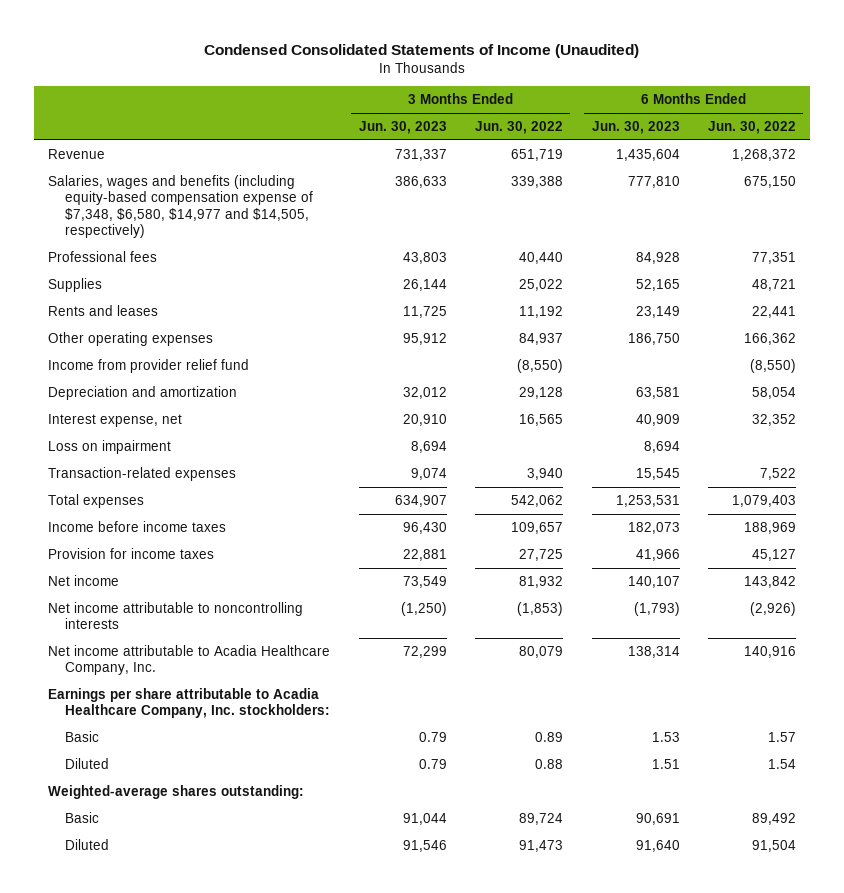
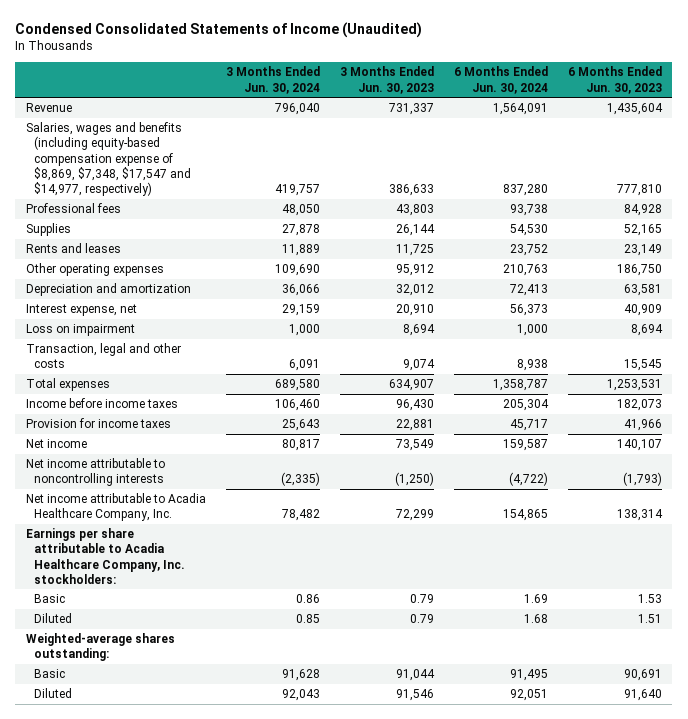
[475,121,564,135] Jun. 30, 2022 -> none
[708,121,797,135] Jun. 30, 2022 -> none
none -> [225,66,320,94] 3 Months Ended Jun. 30, 2024
none -> [454,66,549,94] 6 Months Ended Jun. 30, 2024
[48,174,313,239] Salaries, wages and benefits (including equity-based compensation expense of $7,348, $6,580, $14,977 and $14,505, respectively) -> [25,122,192,196] Salaries, wages and benefits (including equity-based compensation expense of $8,869, $7,348, $17,547 and $14,977, respectively)
[48,358,250,373] Income from provider relief fund -> none
[48,466,237,481] Transaction-related expenses -> [25,343,181,369] Transaction, legal and other costs

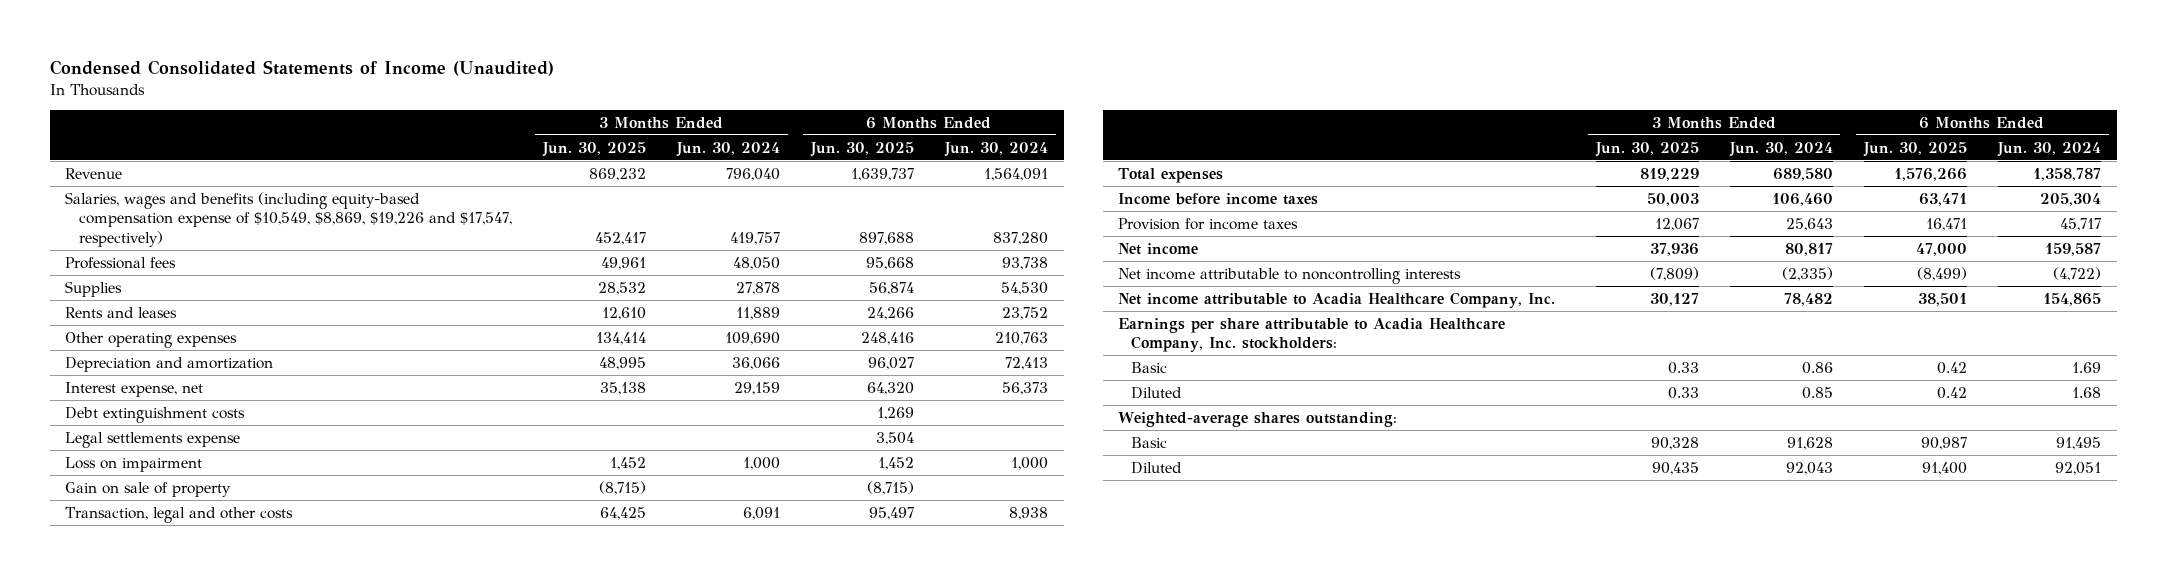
[339,66,434,94] 3 Months Ended Jun. 30, 2023 -> none
[568,66,663,94] 6 Months Ended Jun. 30, 2023 -> none
none -> [541,141,646,157] Jun. 30, 2025
none -> [809,141,914,157] Jun. 30, 2025
[25,122,192,196] Salaries, wages and benefits (including equity-based compensation expense of $8,869, $7,348, $17,547 and $14,977, respectively) -> [65,191,512,247] Salaries, wages and benefits (including equity-based compensation expense of $10,549, $8,869, $19,226 and $17,547, respectively)
none -> [65,406,246,423] Debt extinguishment costs
none -> [65,431,241,448] Legal settlements expense
none -> [65,481,232,497] Gain on sale of property

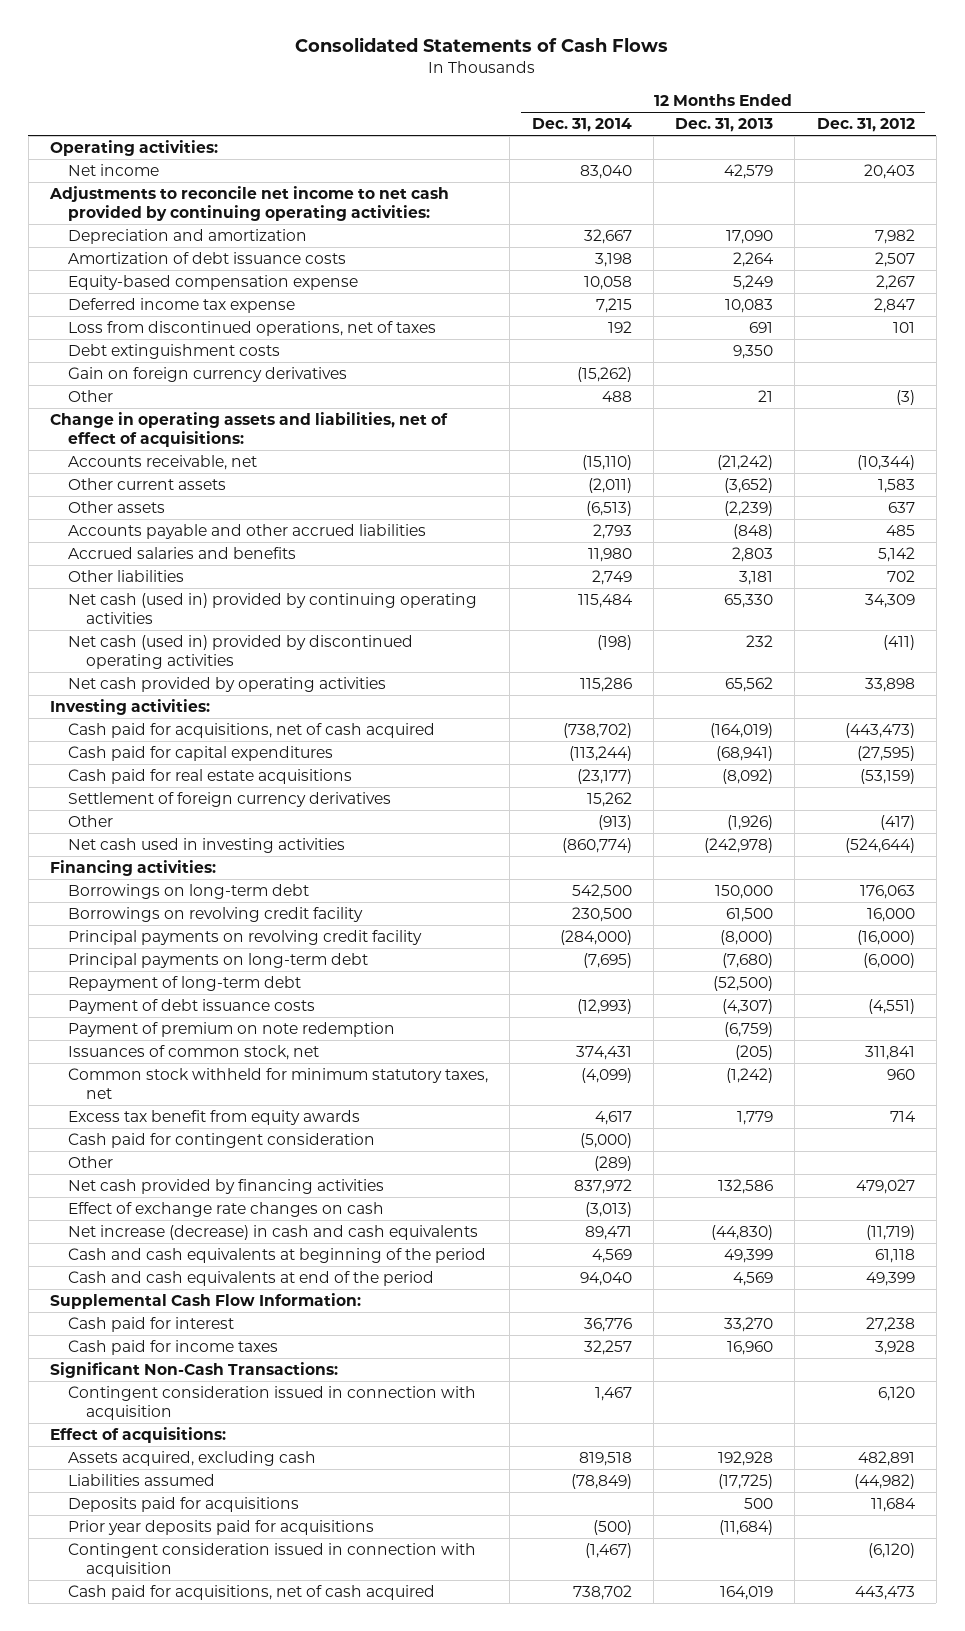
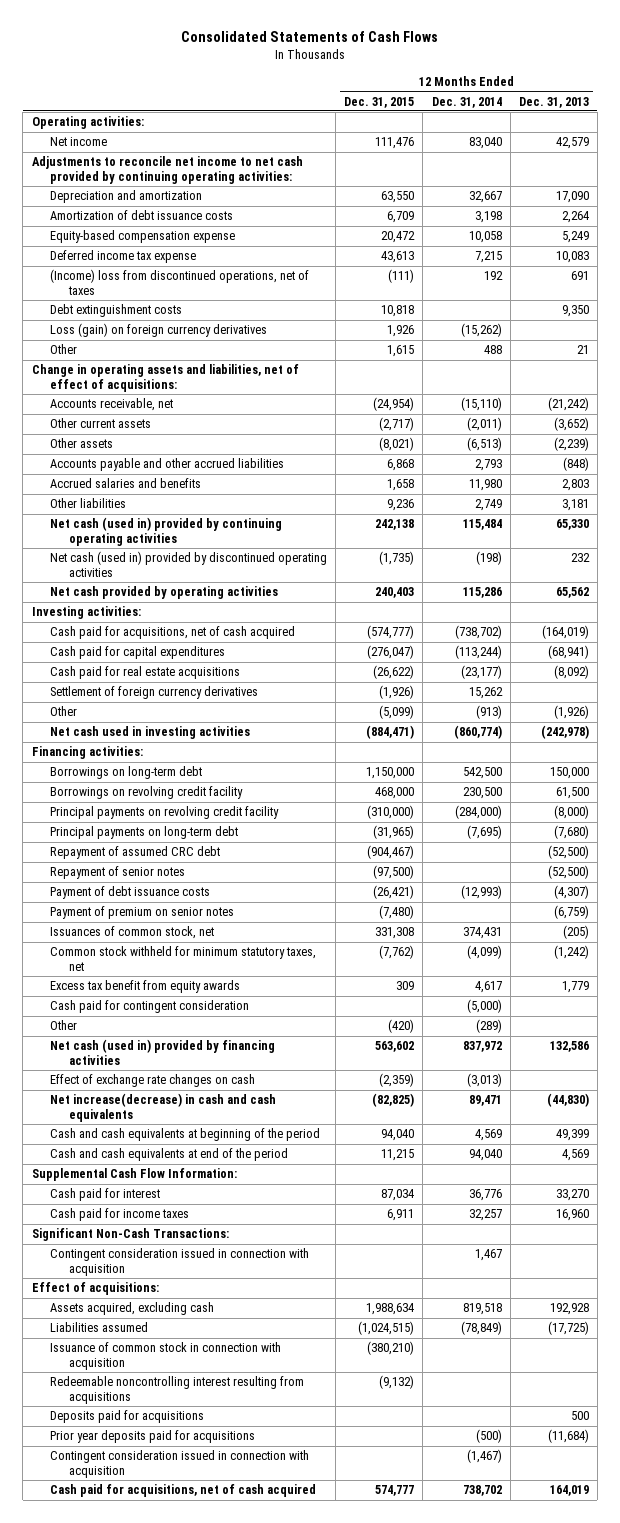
[816,118,915,133] Dec. 31, 2012 -> none
none -> [344,96,415,108] Dec. 31, 2015
[68,321,437,337] Loss from discontinued operations, net of taxes -> [50,269,310,296] (Income) loss from discontinued operations, net of taxes
[68,367,348,383] Gain on foreign currency derivatives -> [50,323,268,338] Loss (gain) on foreign currency derivatives
[68,976,302,992] Repayment of long-term debt -> [50,846,221,860] Repayment of assumed CRC debt
none -> [50,866,186,880] Repayment of senior notes
[68,1022,396,1038] Payment of premium on note redemption -> [50,906,235,920] Payment of premium on senior notes
[68,1179,385,1195] Net cash provided by financing activities -> [50,1039,276,1066] Net cash (used in) provided by financing activities
[68,1225,479,1241] Net increase (decrease) in cash and cash equivalents -> [50,1093,277,1123] Net increase(decrease) in cash and cash equivalents
none -> [50,1342,282,1371] Issuance of common stock in connection with acquisition
none -> [50,1376,305,1405] Redeemable noncontrolling interest resulting from acquisitions

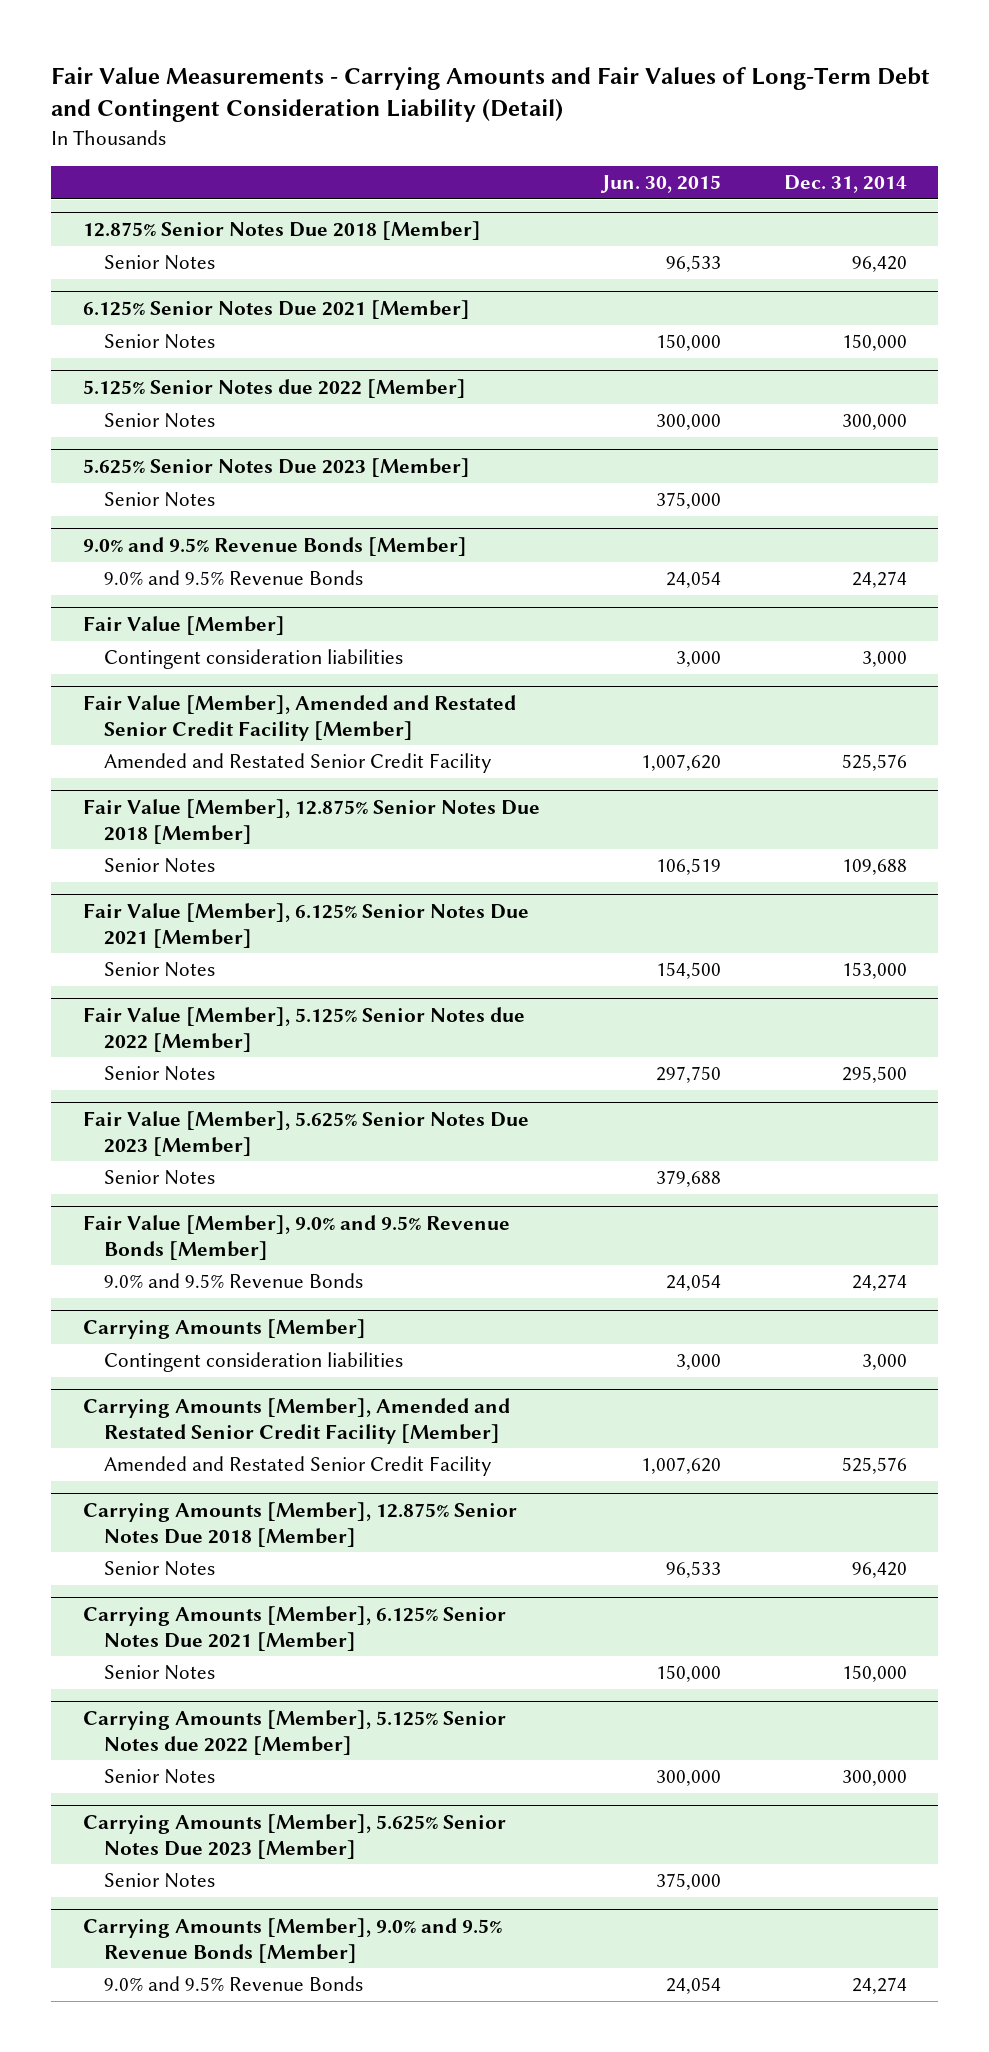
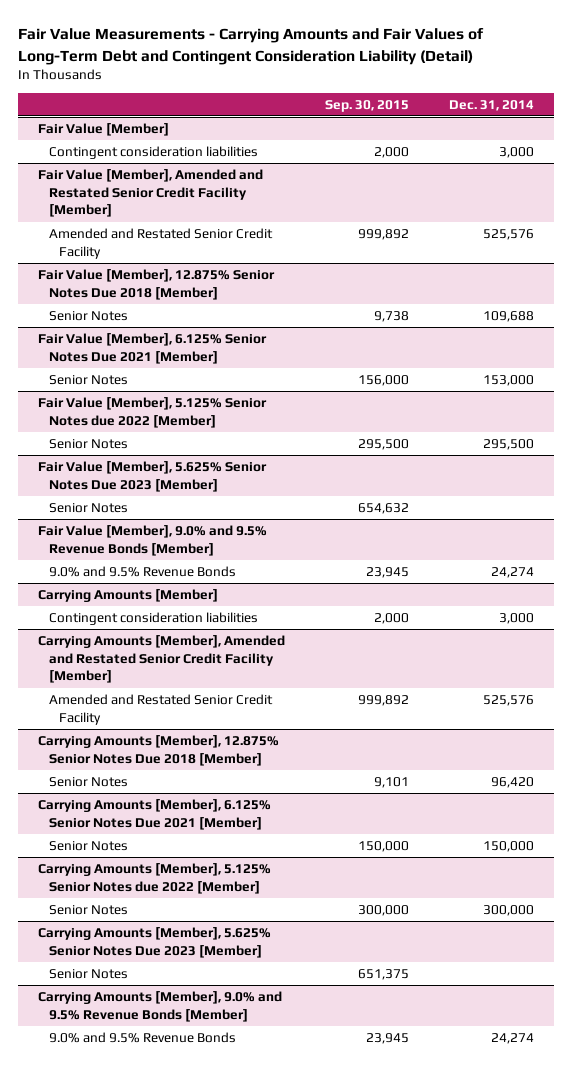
[600,174,722,193] Jun. 30, 2015 -> none
none -> [325,99,410,112] Sep. 30, 2015
[82,221,481,241] 12.875% Senior Notes Due 2018 [Member] -> none
[104,255,216,271] Senior Notes -> none
[82,300,470,320] 6.125% Senior Notes Due 2021 [Member] -> none
[104,334,216,350] Senior Notes -> none
[82,379,466,399] 5.125% Senior Notes due 2022 [Member] -> none
[104,413,216,429] Senior Notes -> none
[82,458,470,478] 5.625% Senior Notes Due 2023 [Member] -> none
[104,492,216,508] Senior Notes -> none
[82,537,467,557] 9.0% and 9.5% Revenue Bonds [Member] -> none
[104,570,364,586] 9.0% and 9.5% Revenue Bonds -> none

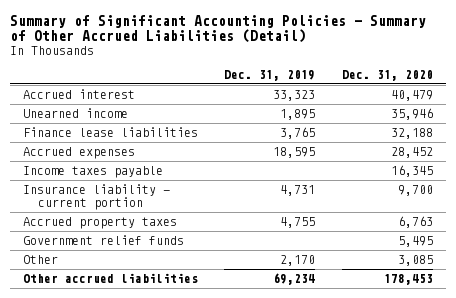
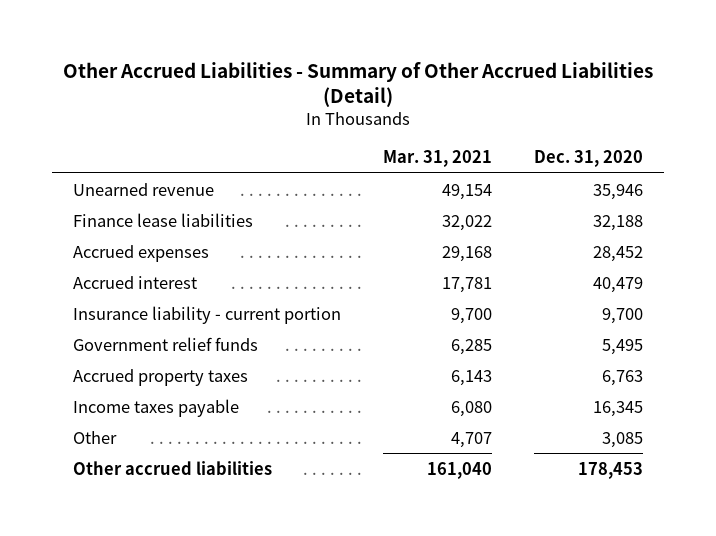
[10,14,427,44] Summary of Significant Accounting Policies - Summary of Other Accrued Liabilities (Detail) -> [62,61,653,108] Other Accrued Liabilities - Summary of Other Accrued Liabilities (Detail)
[224,69,316,81] Dec. 31, 2019 -> none
none -> [382,150,492,168] Mar. 31, 2021
[23,108,129,119] Unearned income -> [73,182,215,196] Unearned revenue
[23,89,136,100] Accrued interest -> [73,275,198,289] Accrued interest
[23,217,178,230] Accrued property taxes -> [73,368,249,386] Accrued property taxes
[23,166,164,179] Income taxes payable -> [73,398,240,417] Income taxes payable

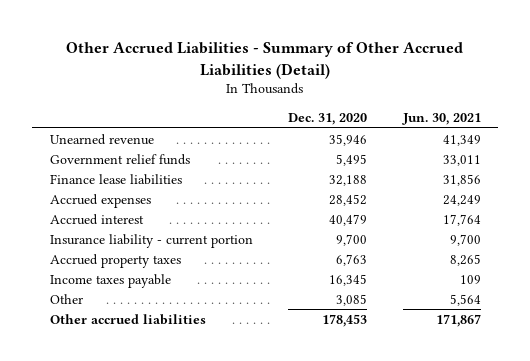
[382,150,492,168] Mar. 31, 2021 -> none
none -> [401,112,481,125] Jun. 30, 2021
[73,336,259,351] Government relief funds -> [49,153,190,165] Government relief funds

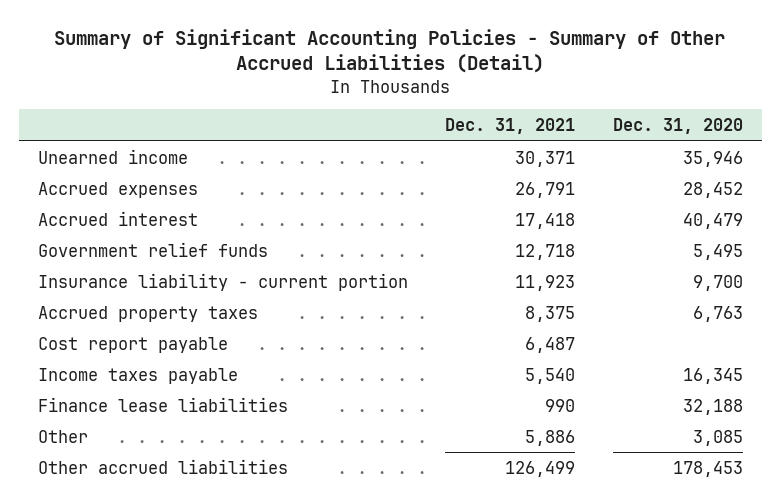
[66,42,464,79] Other Accrued Liabilities - Summary of Other Accrued Liabilities (Detail) -> [54,28,726,74] Summary of Significant Accounting Policies - Summary of Other Accrued Liabilities (Detail)
[401,112,481,125] Jun. 30, 2021 -> none
none -> [445,117,576,134] Dec. 31, 2021
[49,133,154,145] Unearned revenue -> [37,148,188,164] Unearned income
[49,153,190,165] Government relief funds -> [37,241,268,257] Government relief funds
none -> [37,336,228,353] Cost report payable
[49,173,182,185] Finance lease liabilities -> [37,396,288,412] Finance lease liabilities

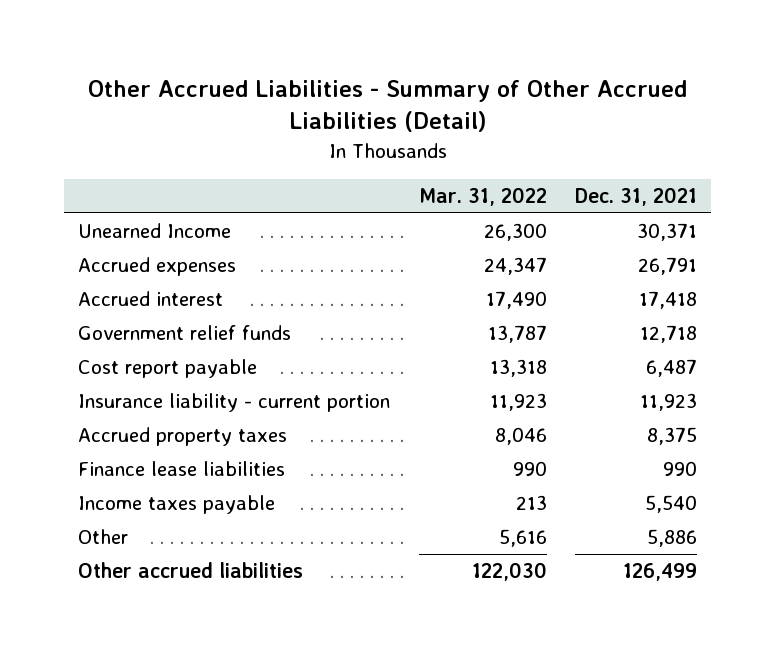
[54,28,726,74] Summary of Significant Accounting Policies - Summary of Other Accrued Liabilities (Detail) -> [87,79,687,133] Other Accrued Liabilities - Summary of Other Accrued Liabilities (Detail)
[613,117,744,134] Dec. 31, 2020 -> none
none -> [418,186,547,206] Mar. 31, 2022
[37,148,188,164] Unearned income -> [78,223,232,239] Unearned Income
[37,336,228,353] Cost report payable -> [78,359,258,379] Cost report payable
[37,367,238,384] Income taxes payable -> [78,495,276,515] Income taxes payable

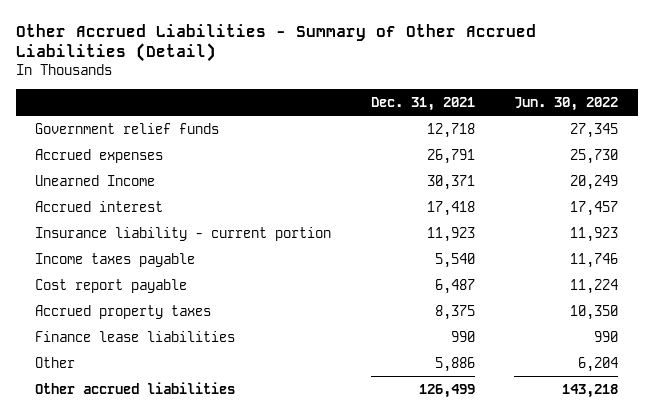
[418,186,547,206] Mar. 31, 2022 -> none
none -> [514,96,619,111] Jun. 30, 2022
[78,325,292,341] Government relief funds -> [35,122,220,134] Government relief funds
[78,223,232,239] Unearned Income -> [35,174,156,186] Unearned Income
[78,495,276,515] Income taxes payable -> [35,252,196,267] Income taxes payable
[78,359,258,379] Cost report payable -> [35,278,188,293] Cost report payable

